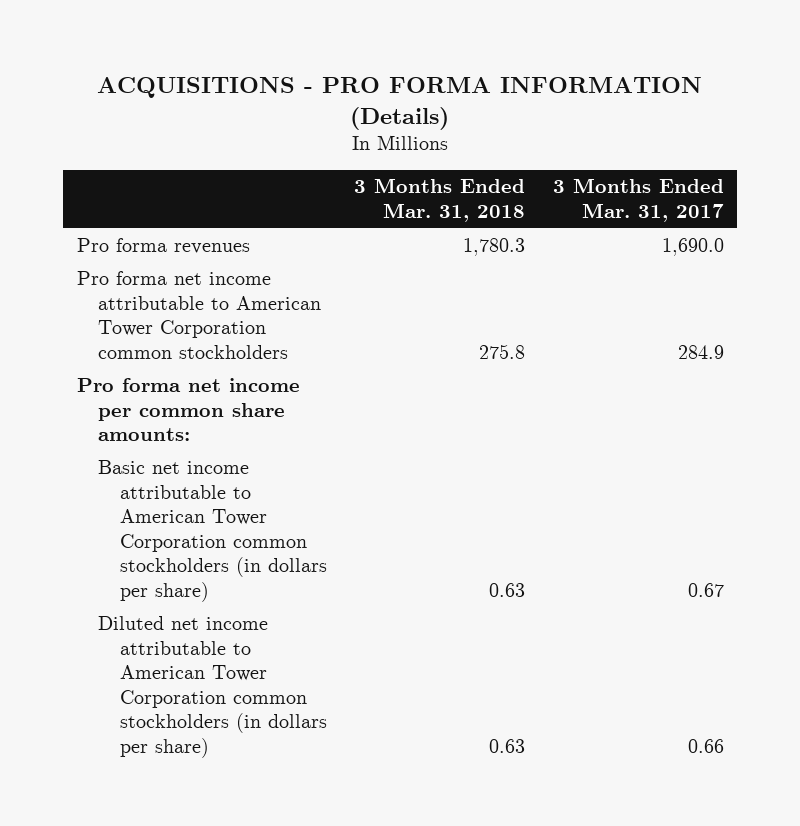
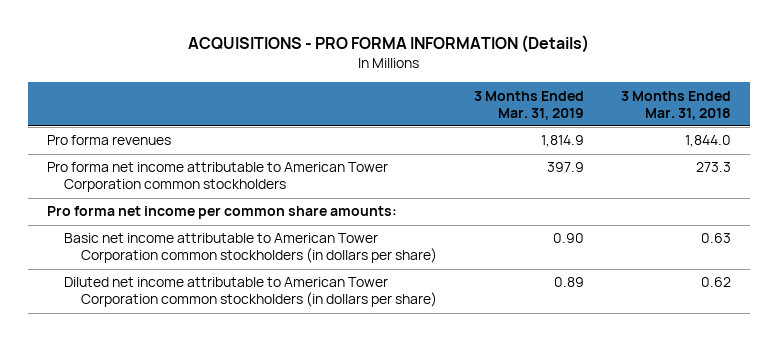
[552,178,724,222] 3 Months Ended Mar. 31, 2017 -> none
none -> [473,90,584,120] 3 Months Ended Mar. 31, 2019
[463,238,526,257] 1,780.3 -> [685,135,732,148] 1,844.0
[479,343,526,359] 275.8 -> [696,162,732,173] 273.3
[489,738,526,753] 0.63 -> [701,277,732,288] 0.62

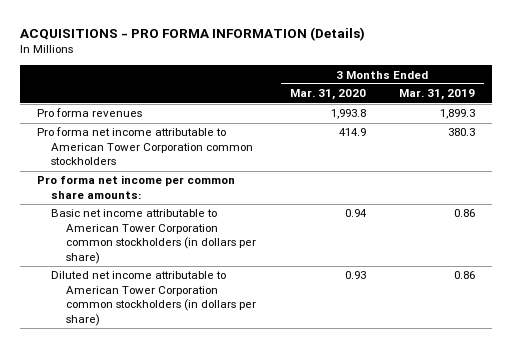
[621,90,732,120] 3 Months Ended Mar. 31, 2018 -> none
none -> [289,89,366,101] Mar. 31, 2020
[540,135,584,148] 1,814.9 -> [440,109,476,120] 1,899.3
[546,162,584,173] 397.9 -> [448,128,476,137] 380.3
[552,233,584,244] 0.90 -> [454,209,476,218] 0.86
[553,277,584,288] 0.89 -> [454,271,476,280] 0.86

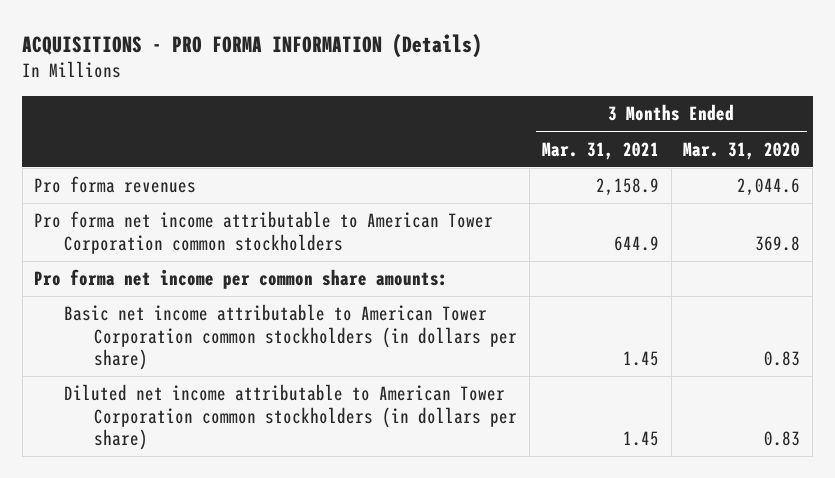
[399,89,476,101] Mar. 31, 2019 -> none
none -> [541,141,659,160] Mar. 31, 2021
[330,109,366,120] 1,993.8 -> [737,178,801,197] 2,044.6
[338,128,366,137] 414.9 -> [755,235,801,251] 369.8
[344,209,367,218] 0.94 -> [764,351,801,367] 0.83
[344,271,366,280] 0.93 -> [764,431,801,447] 0.83

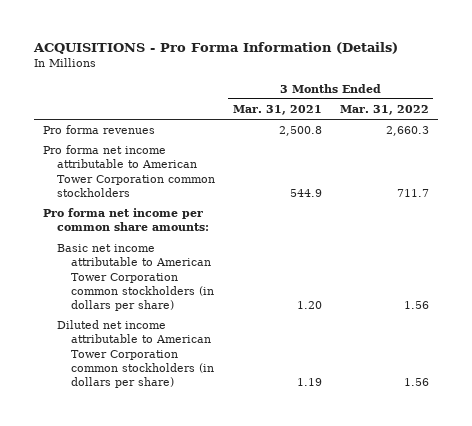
[22,33,483,58] ACQUISITIONS - PRO FORMA INFORMATION (Details) -> [33,41,399,54] ACQUISITIONS - Pro Forma Information (Details)
[683,141,801,160] Mar. 31, 2020 -> none
none -> [339,104,429,115] Mar. 31, 2022
[595,178,659,197] 2,158.9 -> [278,126,322,137] 2,500.8
[613,235,659,251] 644.9 -> [289,188,322,197] 544.9
[622,351,659,367] 1.45 -> [296,300,322,309] 1.20
[622,431,659,447] 1.45 -> [296,377,322,386] 1.19

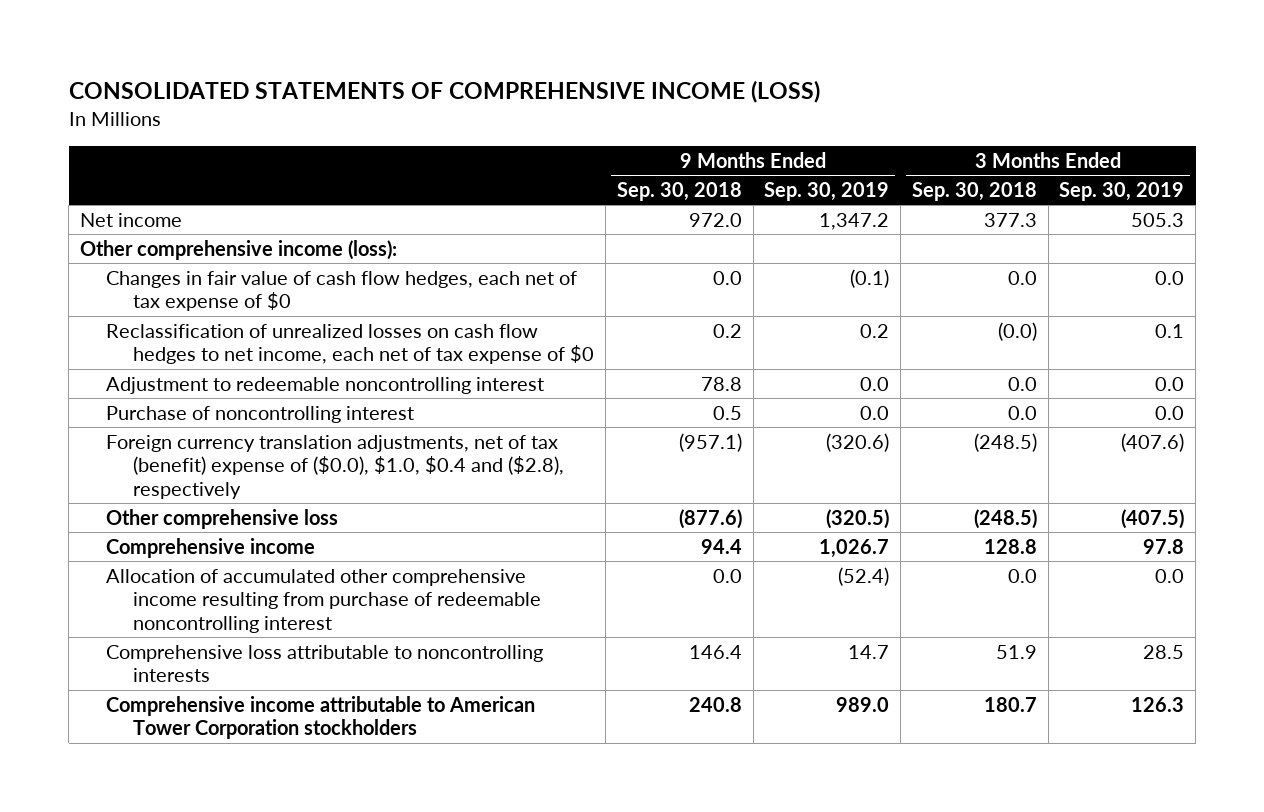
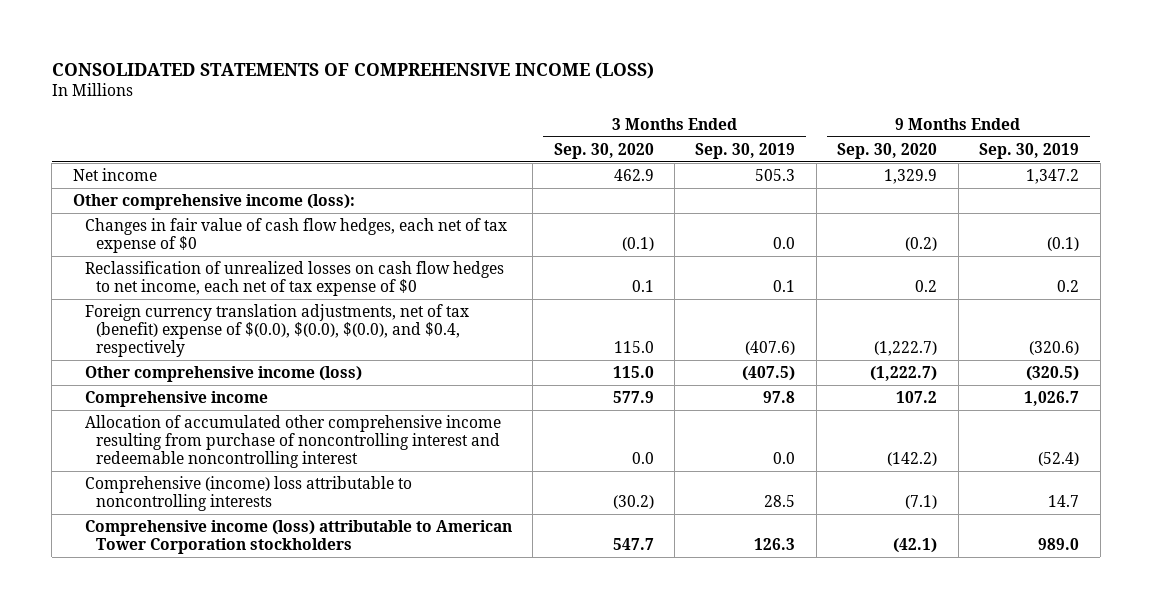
[616,182,742,202] Sep. 30, 2018 -> none
[911,182,1037,202] Sep. 30, 2018 -> none
none -> [553,142,654,159] Sep. 30, 2020
none -> [837,142,938,159] Sep. 30, 2020
[106,376,545,394] Adjustment to redeemable noncontrolling interest -> none
[106,405,415,423] Purchase of noncontrolling interest -> none
[106,434,565,500] Foreign currency translation adjustments, net of tax (benefit) expense of ($0.0), $1.0, $0.4 and ($2.8), respectively -> [84,304,469,358] Foreign currency translation adjustments, net of tax (benefit) expense of $(0.0), $(0.0), $(0.0), and $0.4, respectively
[106,508,339,529] Other comprehensive loss -> [84,366,362,383] Other comprehensive income (loss)
[106,568,542,634] Allocation of accumulated other comprehensive income resulting from purchase of redeemable noncontrolling interest -> [84,415,501,469] Allocation of accumulated other comprehensive income resulting from purchase of noncontrolling interest and redeemable noncontrolling interest
[106,644,544,683] Comprehensive loss attributable to noncontrolling interests -> [84,476,412,512] Comprehensive (income) loss attributable to noncontrolling interests
[106,695,536,740] Comprehensive income attributable to American Tower Corporation stockholders -> [84,520,512,555] Comprehensive income (loss) attributable to American Tower Corporation stockholders

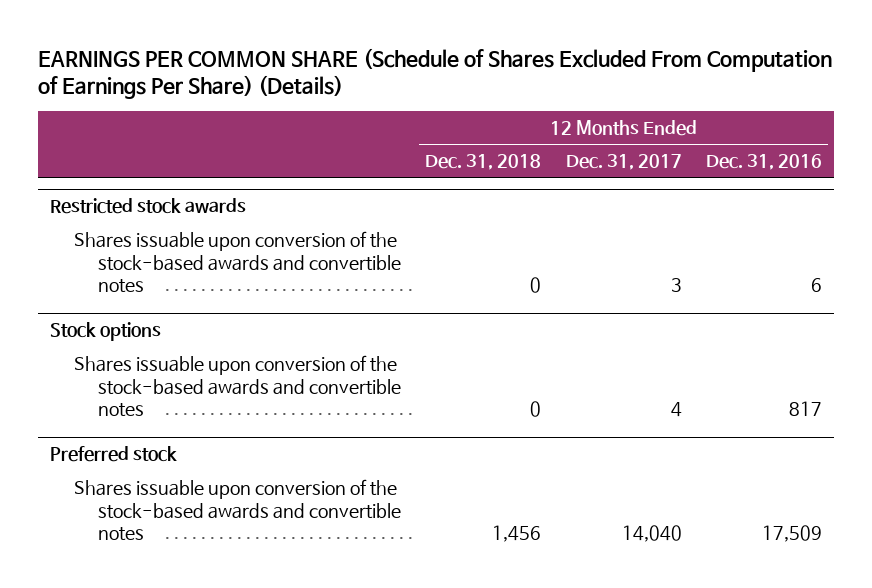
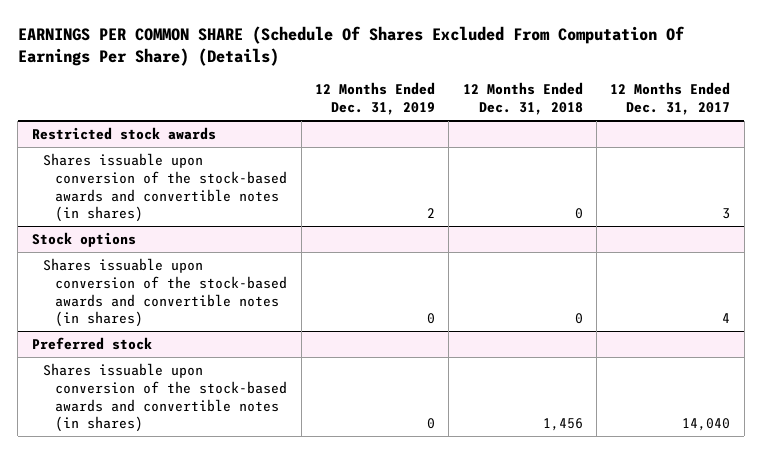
[38,47,833,100] EARNINGS PER COMMON SHARE (Schedule of Shares Excluded From Computation of Earnings Per Share) (Details) -> [17,25,685,66] EARNINGS PER COMMON SHARE (Schedule Of Shares Excluded From Computation Of Earnings Per Share) (Details)
[705,154,822,171] Dec. 31, 2016 -> none
none -> [314,82,435,115] 12 Months Ended Dec. 31, 2019
[74,231,402,294] Shares issuable upon conversion of the stock-based awards and convertible notes -> [43,153,288,223] Shares issuable upon conversion of the stock-based awards and convertible notes (in shares)
[74,355,402,418] Shares issuable upon conversion of the stock-based awards and convertible notes -> [43,258,288,328] Shares issuable upon conversion of the stock-based awards and convertible notes (in shares)
[74,479,402,542] Shares issuable upon conversion of the stock-based awards and convertible notes -> [43,363,288,433] Shares issuable upon conversion of the stock-based awards and convertible notes (in shares)

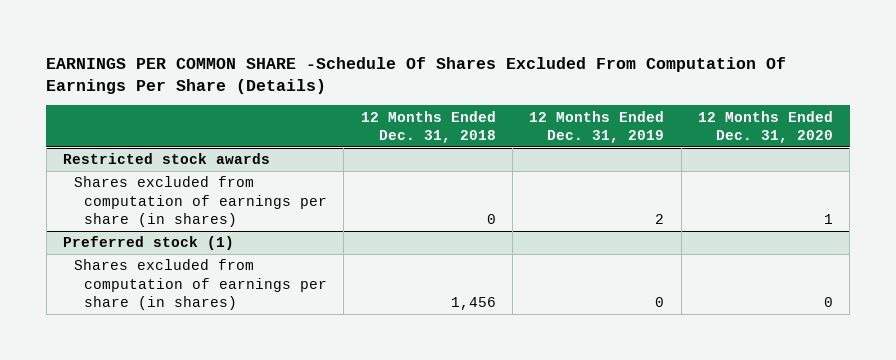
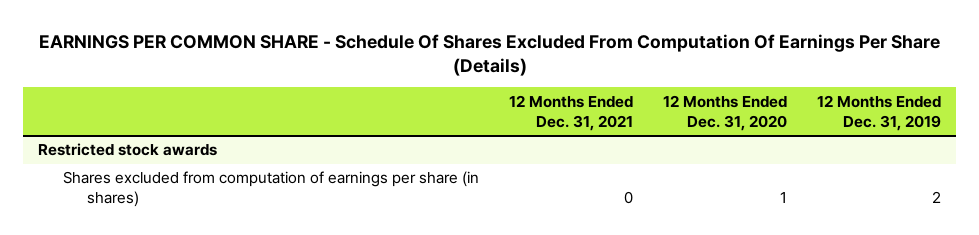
[46,56,787,94] EARNINGS PER COMMON SHARE -Schedule Of Shares Excluded From Computation Of Earnings Per Share (Details) -> [38,33,940,76] EARNINGS PER COMMON SHARE - Schedule Of Shares Excluded From Computation Of Earnings Per Share (Details)
[360,110,496,143] 12 Months Ended Dec. 31, 2018 -> none
none -> [508,94,633,131] 12 Months Ended Dec. 31, 2021
[63,236,235,251] Preferred stock (1) -> none
[73,259,328,310] Shares excluded from computation of earnings per share (in shares) -> none

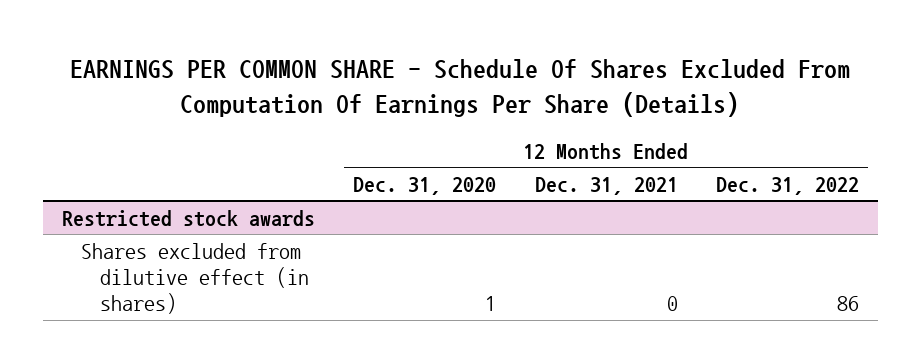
[817,94,942,131] 12 Months Ended Dec. 31, 2019 -> none
none -> [715,176,859,195] Dec. 31, 2022
[62,171,479,208] Shares excluded from computation of earnings per share (in shares) -> [80,242,309,315] Shares excluded from dilutive effect (in shares)

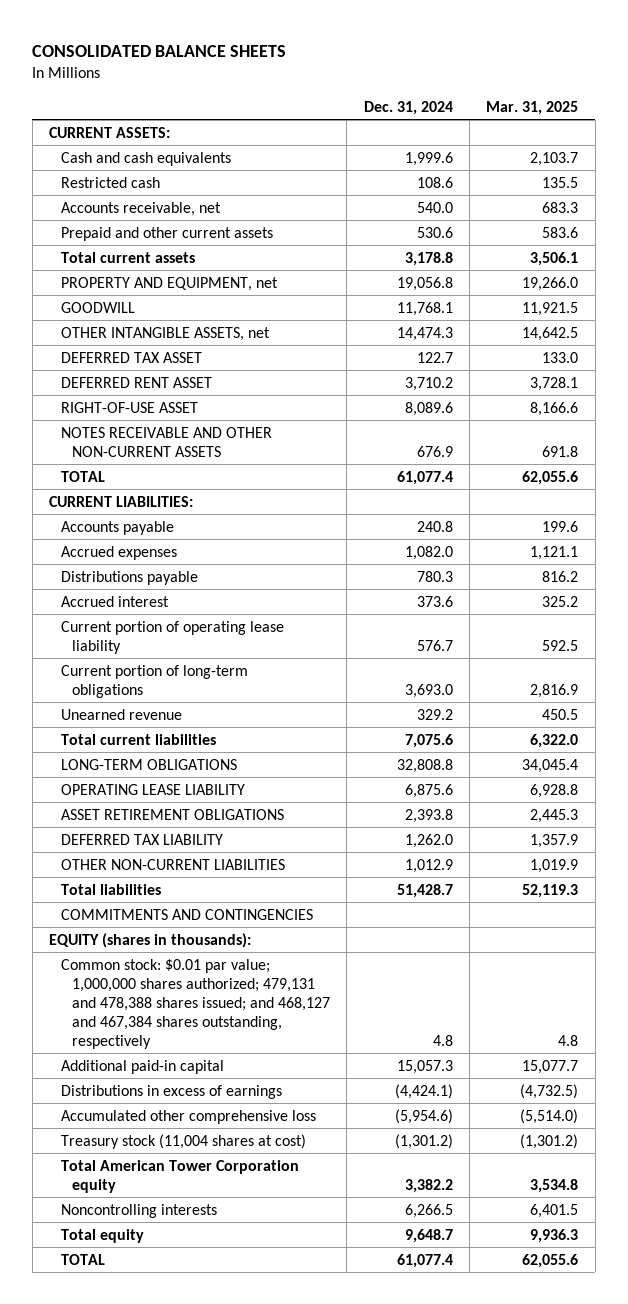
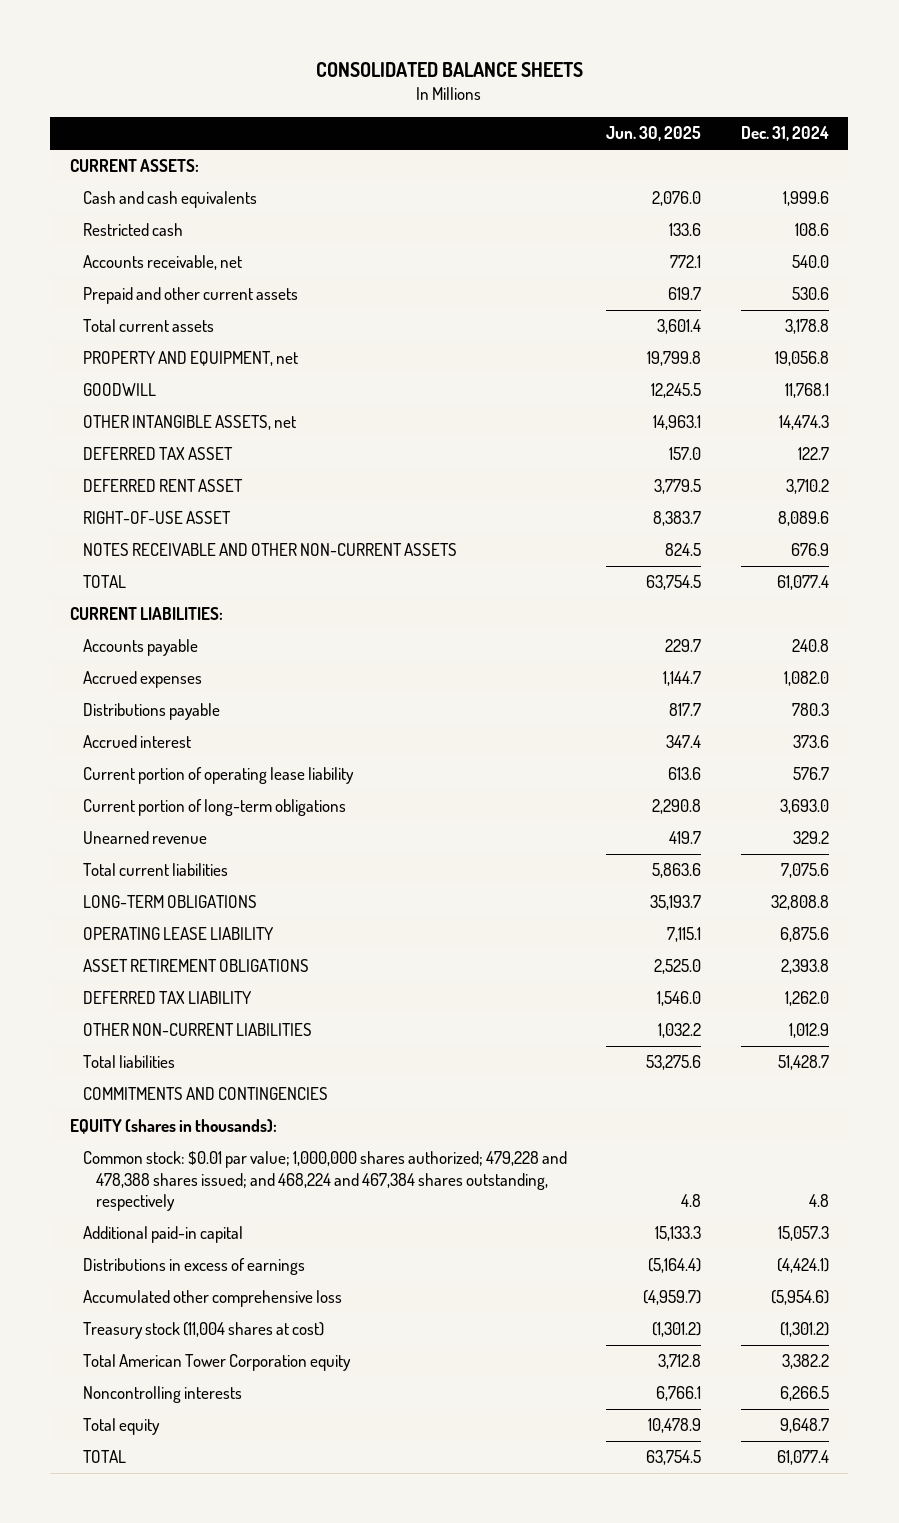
[486,101,579,116] Mar. 31, 2025 -> none
none -> [606,126,702,142] Jun. 30, 2025
[60,958,331,1049] Common stock: $0.01 par value; 1,000,000 shares authorized; 479,131 and 478,388 shares issued; and 468,127 and 467,384 shares outstanding, respectively -> [83,1151,568,1212] Common stock: $0.01 par value; 1,000,000 shares authorized; 479,228 and 478,388 shares issued; and 468,224 and 467,384 shares outstanding, respectively

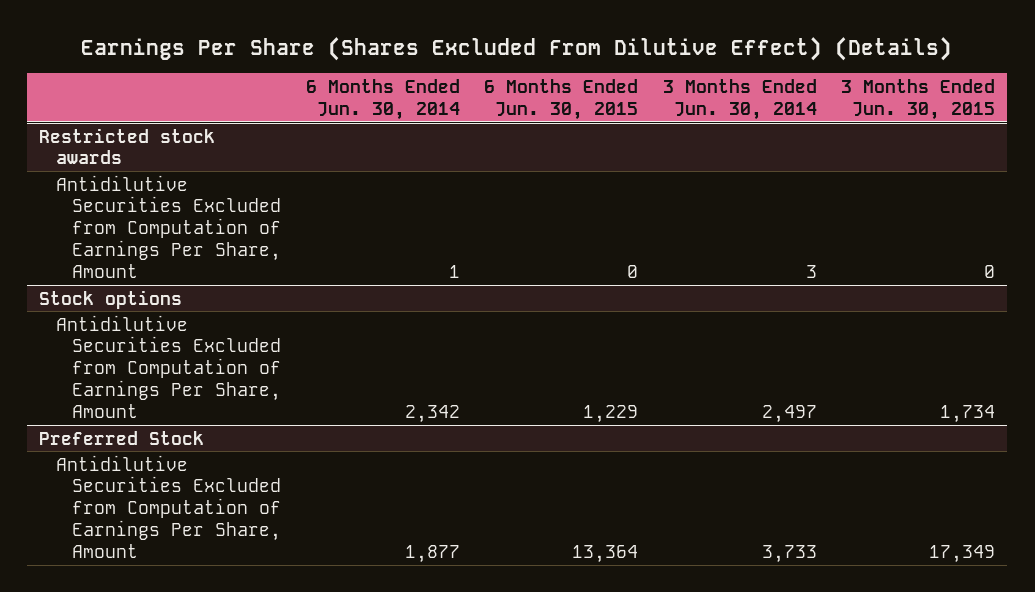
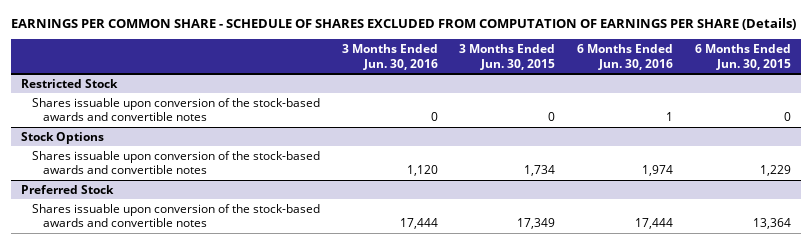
[81,37,953,62] Earnings Per Share (Shares Excluded From Dilutive Effect) (Details) -> [10,18,796,31] EARNINGS PER COMMON SHARE - SCHEDULE OF SHARES EXCLUDED FROM COMPUTATION OF EARNINGS PER SHARE (Details)
[305,78,460,120] 6 Months Ended Jun. 30, 2014 -> none
[662,78,817,120] 3 Months Ended Jun. 30, 2014 -> none
none -> [341,44,438,70] 3 Months Ended Jun. 30, 2016
none -> [576,44,673,70] 6 Months Ended Jun. 30, 2016
[39,127,216,165] Restricted stock awards -> [21,78,119,88] Restricted Stock
[55,174,282,279] Antidilutive Securities Excluded from Computation of Earnings Per Share, Amount -> [32,97,321,122] Shares issuable upon conversion of the stock-based awards and convertible notes
[39,289,183,309] Stock options -> [21,131,105,144] Stock Options
[55,314,282,419] Antidilutive Securities Excluded from Computation of Earnings Per Share, Amount -> [32,150,321,175] Shares issuable upon conversion of the stock-based awards and convertible notes
[55,454,282,559] Antidilutive Securities Excluded from Computation of Earnings Per Share, Amount -> [32,203,321,228] Shares issuable upon conversion of the stock-based awards and convertible notes

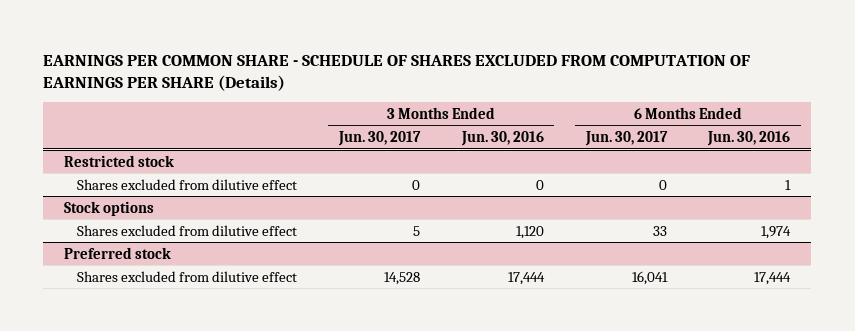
[459,44,556,70] 3 Months Ended Jun. 30, 2015 -> none
[694,44,791,70] 6 Months Ended Jun. 30, 2015 -> none
none -> [337,131,421,147] Jun. 30, 2017
none -> [584,131,668,147] Jun. 30, 2017
[21,78,119,88] Restricted Stock -> [64,154,175,167] Restricted stock
[32,97,321,122] Shares issuable upon conversion of the stock-based awards and convertible notes -> [77,178,298,190] Shares excluded from dilutive effect
[21,131,105,144] Stock Options -> [64,200,155,216] Stock options
[32,150,321,175] Shares issuable upon conversion of the stock-based awards and convertible notes -> [77,224,298,236] Shares excluded from dilutive effect
[21,184,115,194] Preferred Stock -> [64,246,172,259] Preferred stock
[32,203,321,228] Shares issuable upon conversion of the stock-based awards and convertible notes -> [77,270,298,282] Shares excluded from dilutive effect

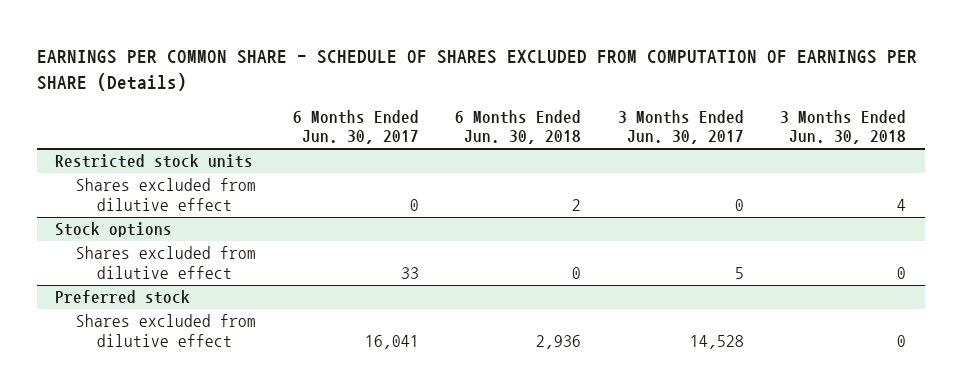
[460,131,544,147] Jun. 30, 2016 -> none
[707,131,791,147] Jun. 30, 2016 -> none
none -> [455,109,582,145] 6 Months Ended Jun. 30, 2018
none -> [780,109,907,145] 3 Months Ended Jun. 30, 2018
[64,154,175,167] Restricted stock -> [54,154,253,169] Restricted stock units

